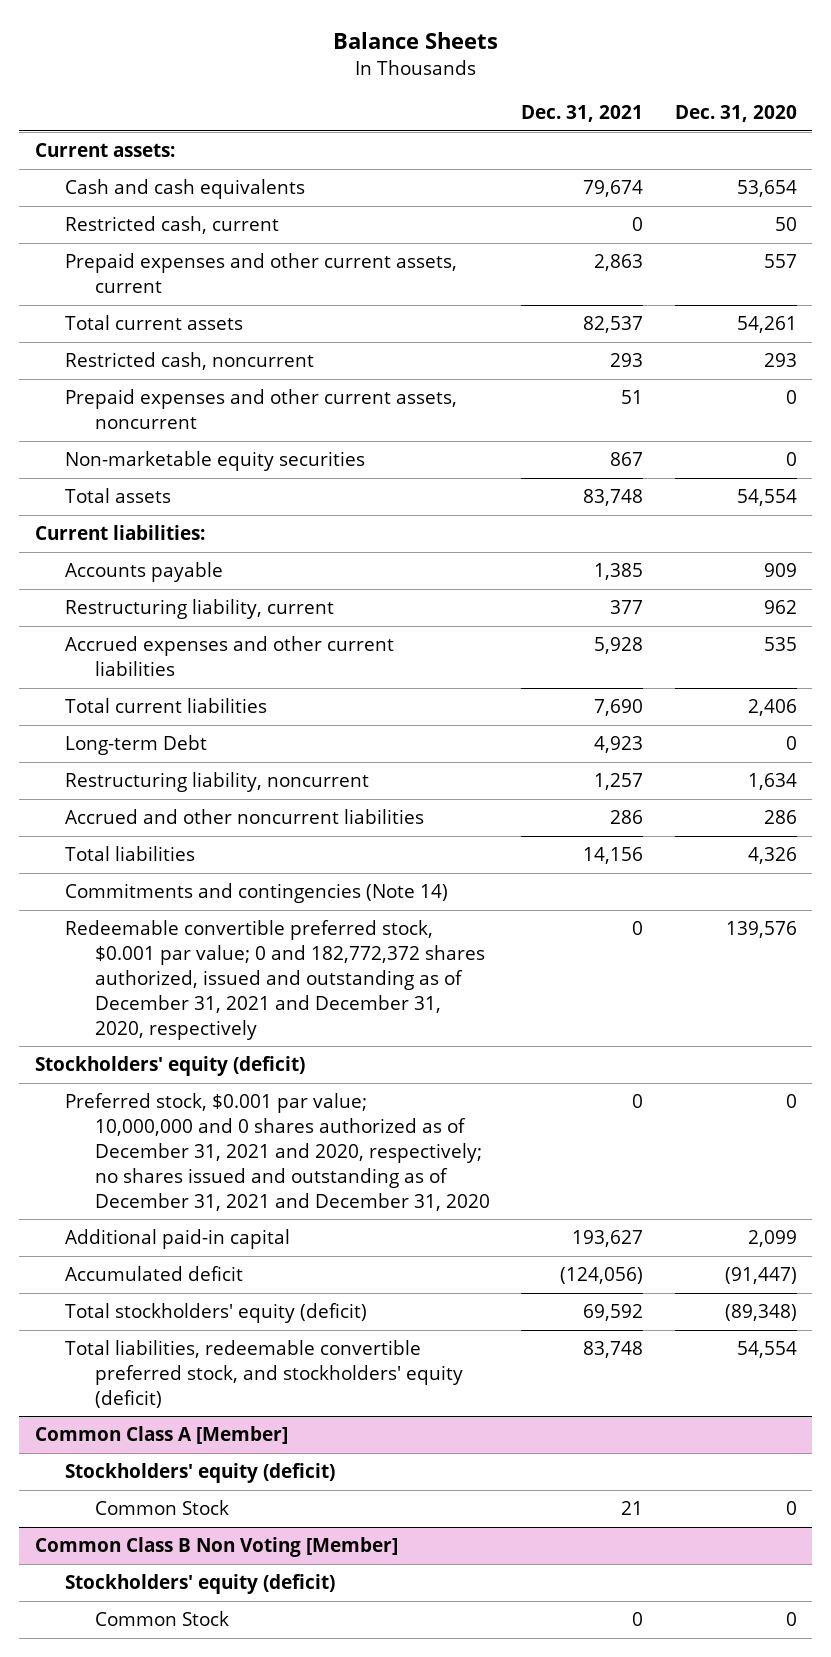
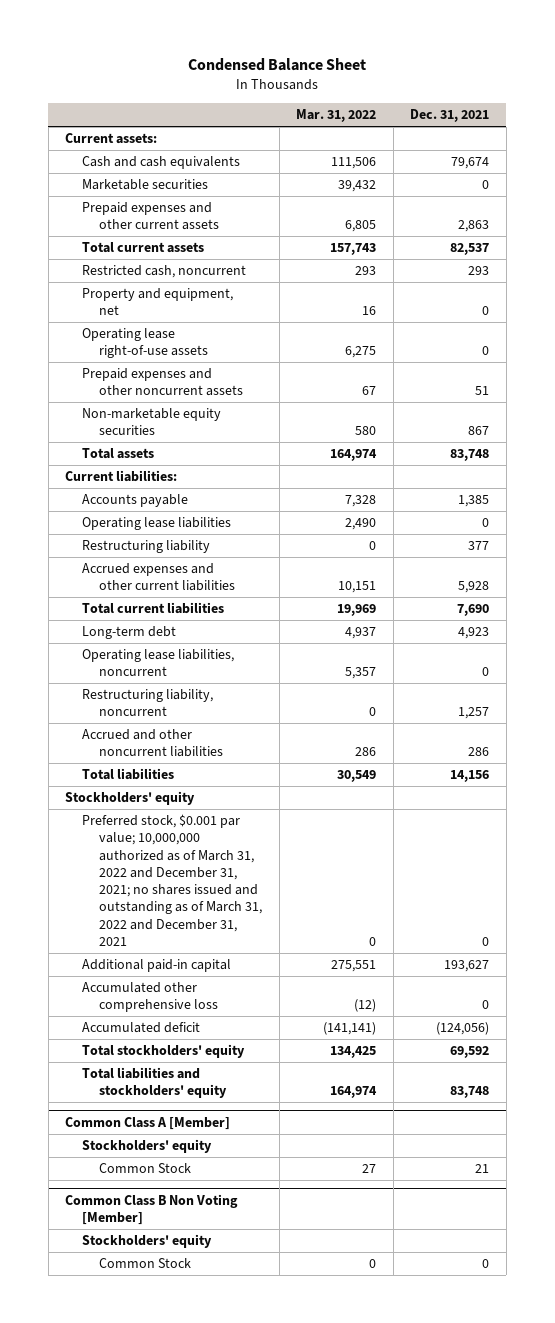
[332,31,498,49] Balance Sheets -> [188,58,367,72] Condensed Balance Sheet
[674,105,797,123] Dec. 31, 2020 -> none
none -> [296,109,377,123] Mar. 31, 2022
[64,216,279,235] Restricted cash, current -> none
none -> [82,179,209,191] Marketable securities
[64,253,457,293] Prepaid expenses and other current assets, current -> [82,202,220,231] Prepaid expenses and other current assets
none -> [82,288,234,316] Property and equipment, net
none -> [82,328,209,359] Operating lease right-of-use assets
[64,389,457,429] Prepaid expenses and other current assets, noncurrent -> [82,368,244,397] Prepaid expenses and other noncurrent assets
none -> [82,517,232,531] Operating lease liabilities
[64,599,334,620] Restructuring liability, current -> [82,540,211,554] Restructuring liability
[64,735,207,756] Long-term Debt -> [82,626,177,640] Long-term debt
none -> [82,649,235,677] Operating lease liabilities, noncurrent
[64,883,448,904] Commitments and contingencies (Note 14) -> none
[64,920,485,1040] Redeemable convertible preferred stock, $0.001 par value; 0 and 182,772,372 shares authorized, issued and outstanding as of December 31, 2021 and December 31, 2020, respectively -> none
[34,1056,305,1077] Stockholders' equity (deficit) -> [65,791,196,806] Stockholders' equity
[64,1093,490,1211] Preferred stock, $0.001 par value; 10,000,000 and 0 shares authorized as of December 31, 2021 and 2020, respectively; no shares issued and outstanding as of December 31, 2021 and December 31, 2020 -> [82,814,263,946] Preferred stock, $0.001 par value; 10,000,000 authorized as of March 31, 2022 and December 31, 2021; no shares issued and outstanding as of March 31, 2022 and December 31, 2021
none -> [82,982,219,1013] Accumulated other comprehensive loss
[64,1303,367,1324] Total stockholders' equity (deficit) -> [82,1044,246,1059] Total stockholders' equity
[64,1340,463,1408] Total liabilities, redeemable convertible preferred stock, and stockholders' equity (deficit) -> [82,1067,228,1099] Total liabilities and stockholders' equity
[64,1463,335,1484] Stockholders' equity (deficit) -> [82,1139,213,1154] Stockholders' equity
[64,1574,335,1595] Stockholders' equity (deficit) -> [82,1234,213,1249] Stockholders' equity

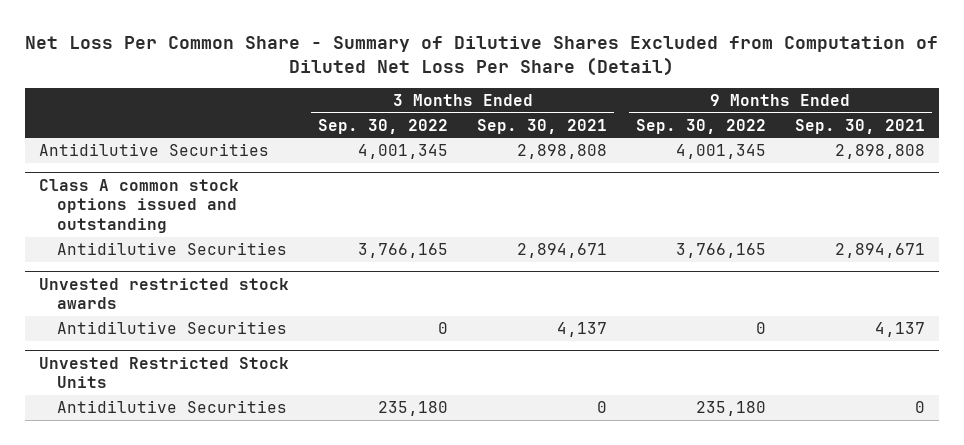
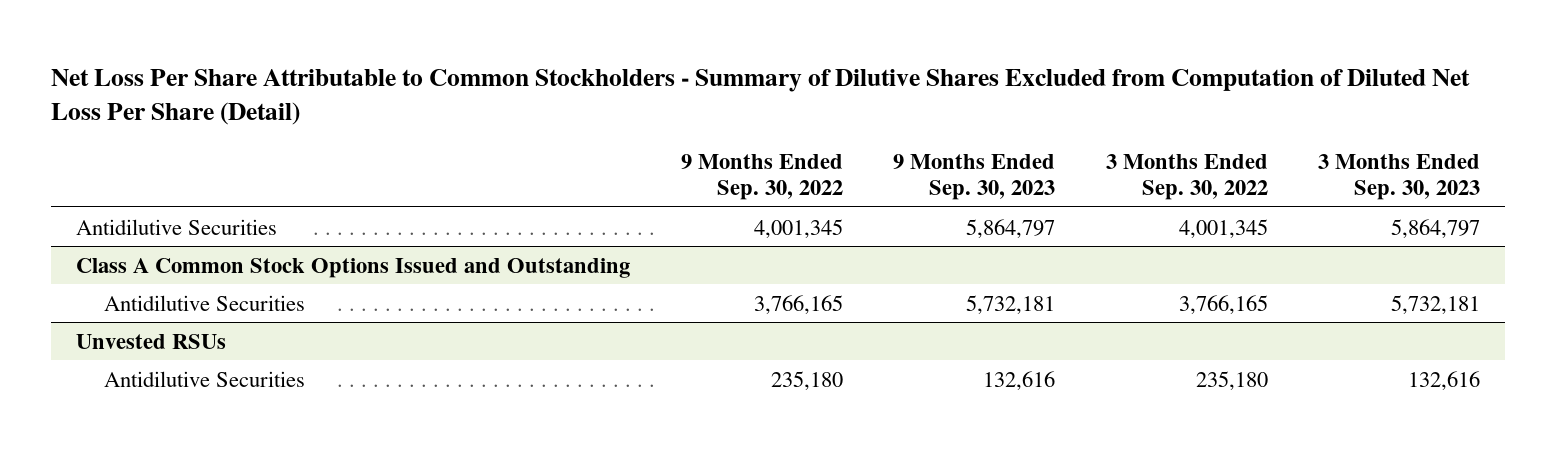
[25,35,939,76] Net Loss Per Common Share - Summary of Dilutive Shares Excluded from Computation of Diluted Net Loss Per Share (Detail) -> [50,68,1470,126] Net Loss Per Share Attributable to Common Stockholders - Summary of Dilutive Shares Excluded from Computation of Diluted Net Loss Per Share (Detail)
[477,118,608,134] Sep. 30, 2021 -> none
[794,118,925,134] Sep. 30, 2021 -> none
none -> [893,153,1056,200] 9 Months Ended Sep. 30, 2023
none -> [1318,153,1481,200] 3 Months Ended Sep. 30, 2023
[39,178,240,234] Class A common stock options issued and outstanding -> [76,257,631,278] Class A Common Stock Options Issued and Outstanding
[39,277,290,310] Unvested restricted stock awards -> none
[56,320,287,334] Antidilutive Securities -> none
[39,356,290,389] Unvested Restricted Stock Units -> [76,333,227,349] Unvested RSUs

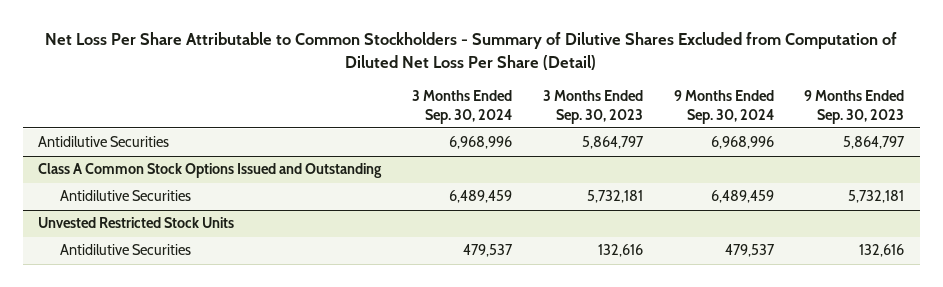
[680,153,843,200] 9 Months Ended Sep. 30, 2022 -> none
[1105,153,1268,200] 3 Months Ended Sep. 30, 2022 -> none
none -> [412,89,513,124] 3 Months Ended Sep. 30, 2024
none -> [673,89,774,124] 9 Months Ended Sep. 30, 2024
[76,333,227,349] Unvested RSUs -> [38,217,235,229] Unvested Restricted Stock Units

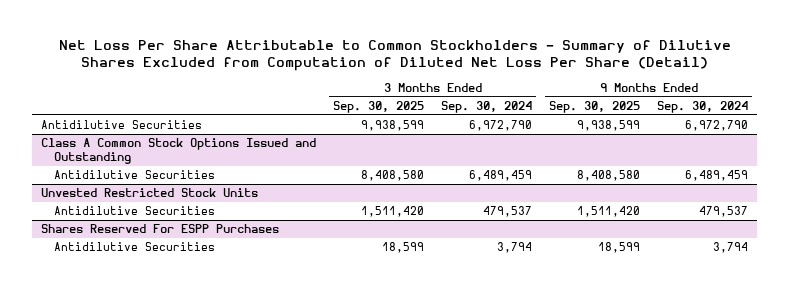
[542,89,643,124] 3 Months Ended Sep. 30, 2023 -> none
[804,89,905,124] 9 Months Ended Sep. 30, 2023 -> none
none -> [332,101,424,114] Sep. 30, 2025
none -> [549,101,641,114] Sep. 30, 2025
[449,136,513,150] 6,968,996 -> [469,120,533,132] 6,972,790
[710,136,774,150] 6,968,996 -> [685,120,749,132] 6,972,790
none -> [40,224,279,234] Shares Reserved For ESPP Purchases
none -> [53,242,215,252] Antidilutive Securities

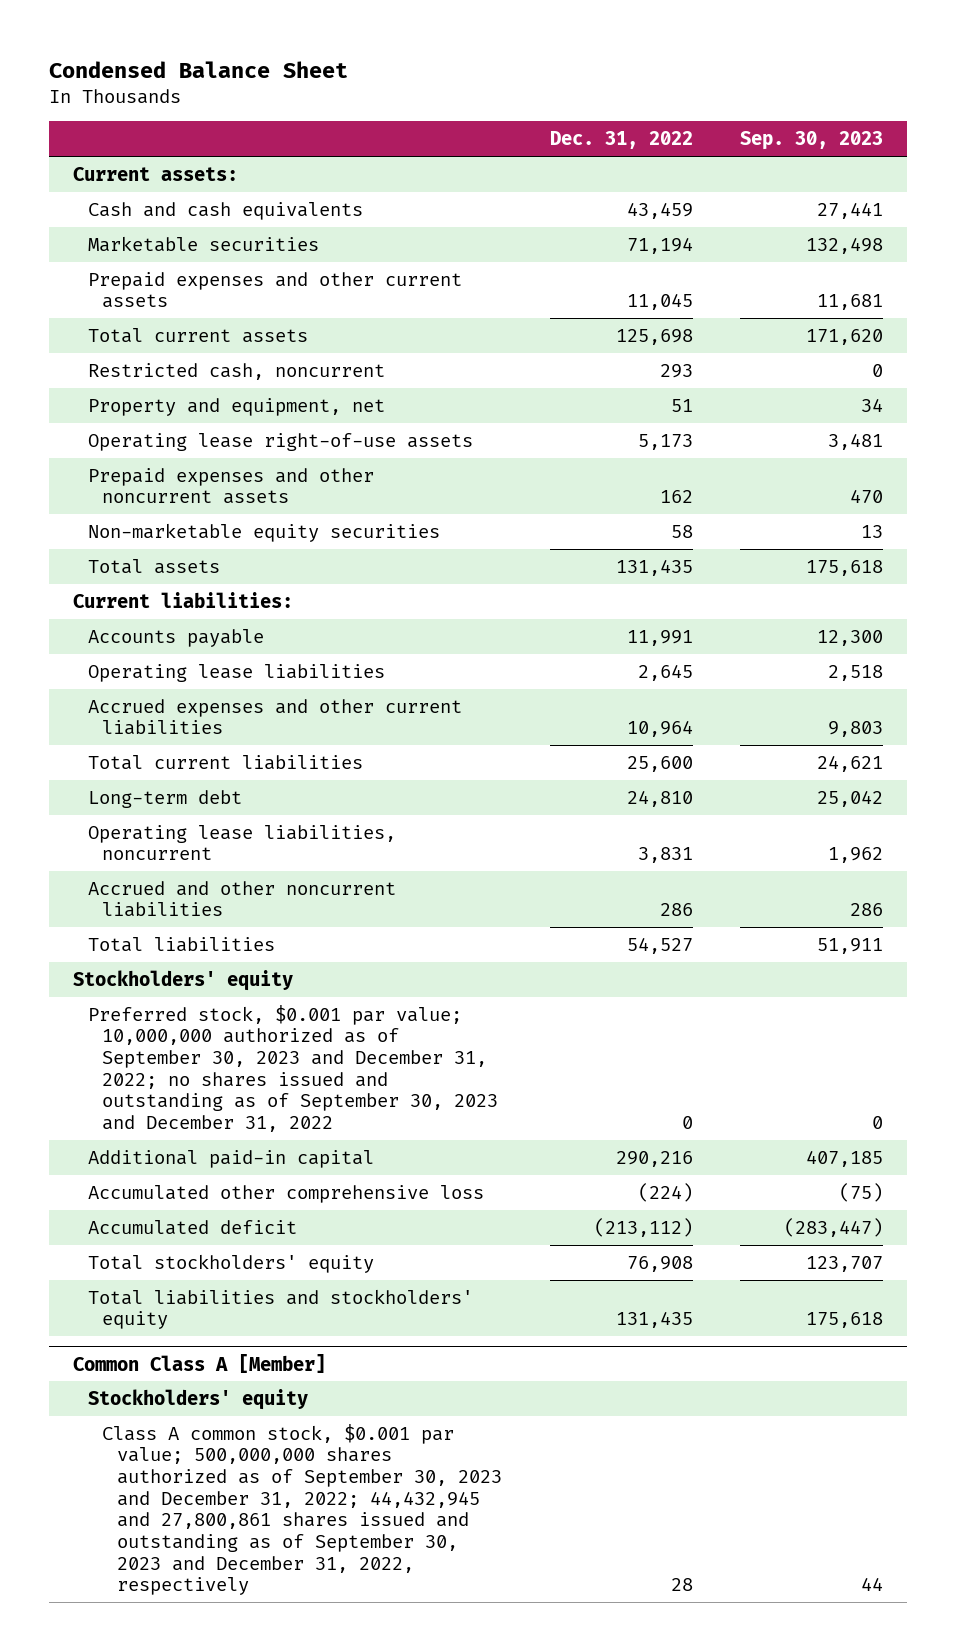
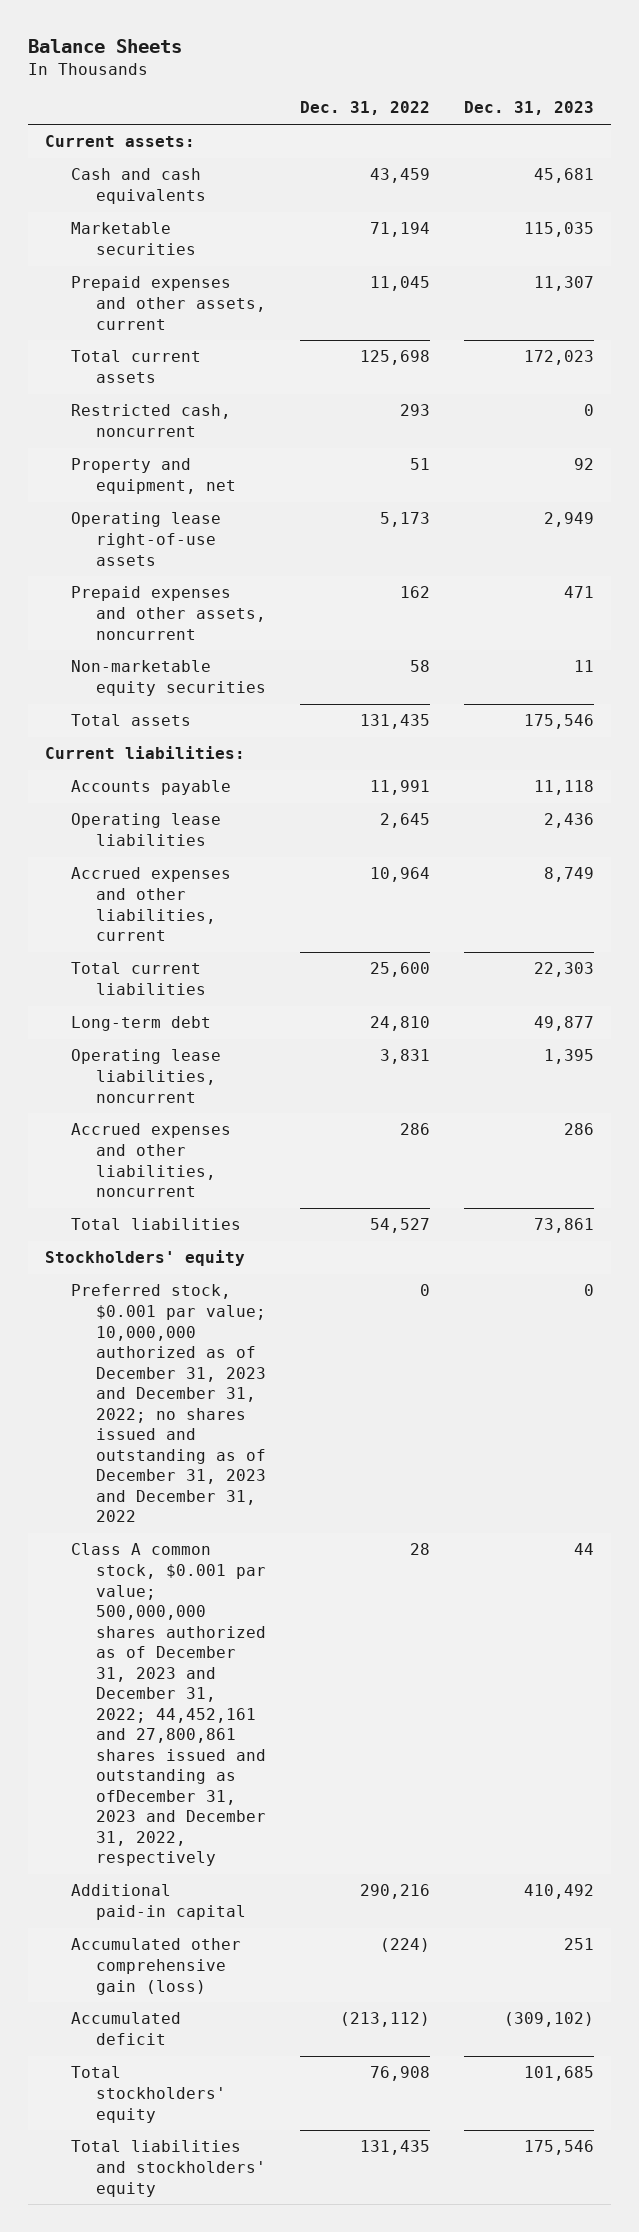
[49,60,349,78] Condensed Balance Sheet -> [28,39,183,54] Balance Sheets
[740,131,884,151] Sep. 30, 2023 -> none
none -> [463,101,594,116] Dec. 31, 2023
[87,271,462,309] Prepaid expenses and other current assets -> [70,276,266,330] Prepaid expenses and other assets, current
[87,467,374,505] Prepaid expenses and other noncurrent assets -> [70,586,266,640] Prepaid expenses and other assets, noncurrent
[87,698,462,736] Accrued expenses and other current liabilities -> [70,867,231,942] Accrued expenses and other liabilities, current
[87,880,396,918] Accrued and other noncurrent liabilities -> [70,1123,231,1198] Accrued expenses and other liabilities, noncurrent
[87,1004,499,1132] Preferred stock, $0.001 par value; 10,000,000 authorized as of September 30, 2023 and December 31, 2022; no shares issued and outstanding as of September 30, 2023 and December 31, 2022 -> [70,1284,266,1523] Preferred stock, $0.001 par value; 10,000,000 authorized as of December 31, 2023 and December 31, 2022; no shares issued and outstanding as of December 31, 2023 and December 31, 2022
none -> [70,1543,266,1867] Class A common stock, $0.001 par value; 500,000,000 shares authorized as of December 31, 2023 and December 31, 2022; 44,452,161 and 27,800,861 shares issued and outstanding as ofDecember 31, 2023 and December 31, 2022, respectively
[87,1184,484,1203] Accumulated other comprehensive loss -> [70,1938,241,1995] Accumulated other comprehensive gain (loss)
[73,1353,327,1373] Common Class A [Member] -> none
[87,1388,308,1410] Stockholders' equity -> none
[102,1423,502,1596] Class A common stock, $0.001 par value; 500,000,000 shares authorized as of September 30, 2023 and December 31, 2022; 44,432,945 and 27,800,861 shares issued and outstanding as of September 30, 2023 and December 31, 2022, respectively -> none

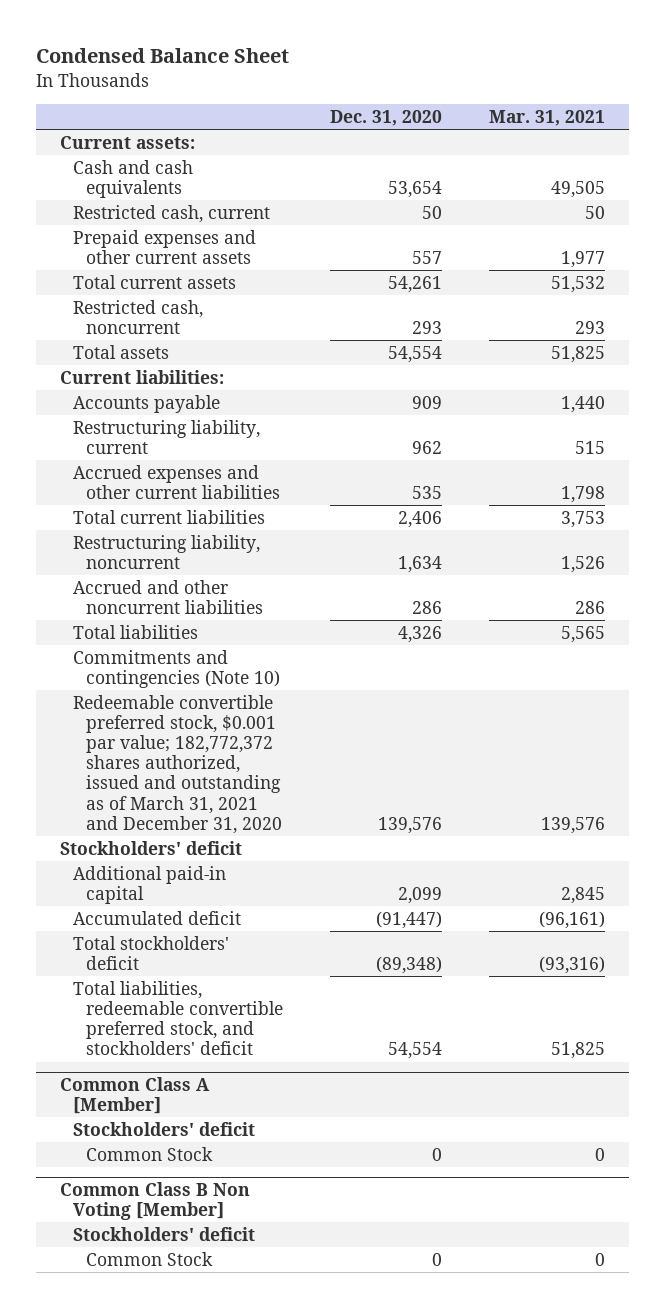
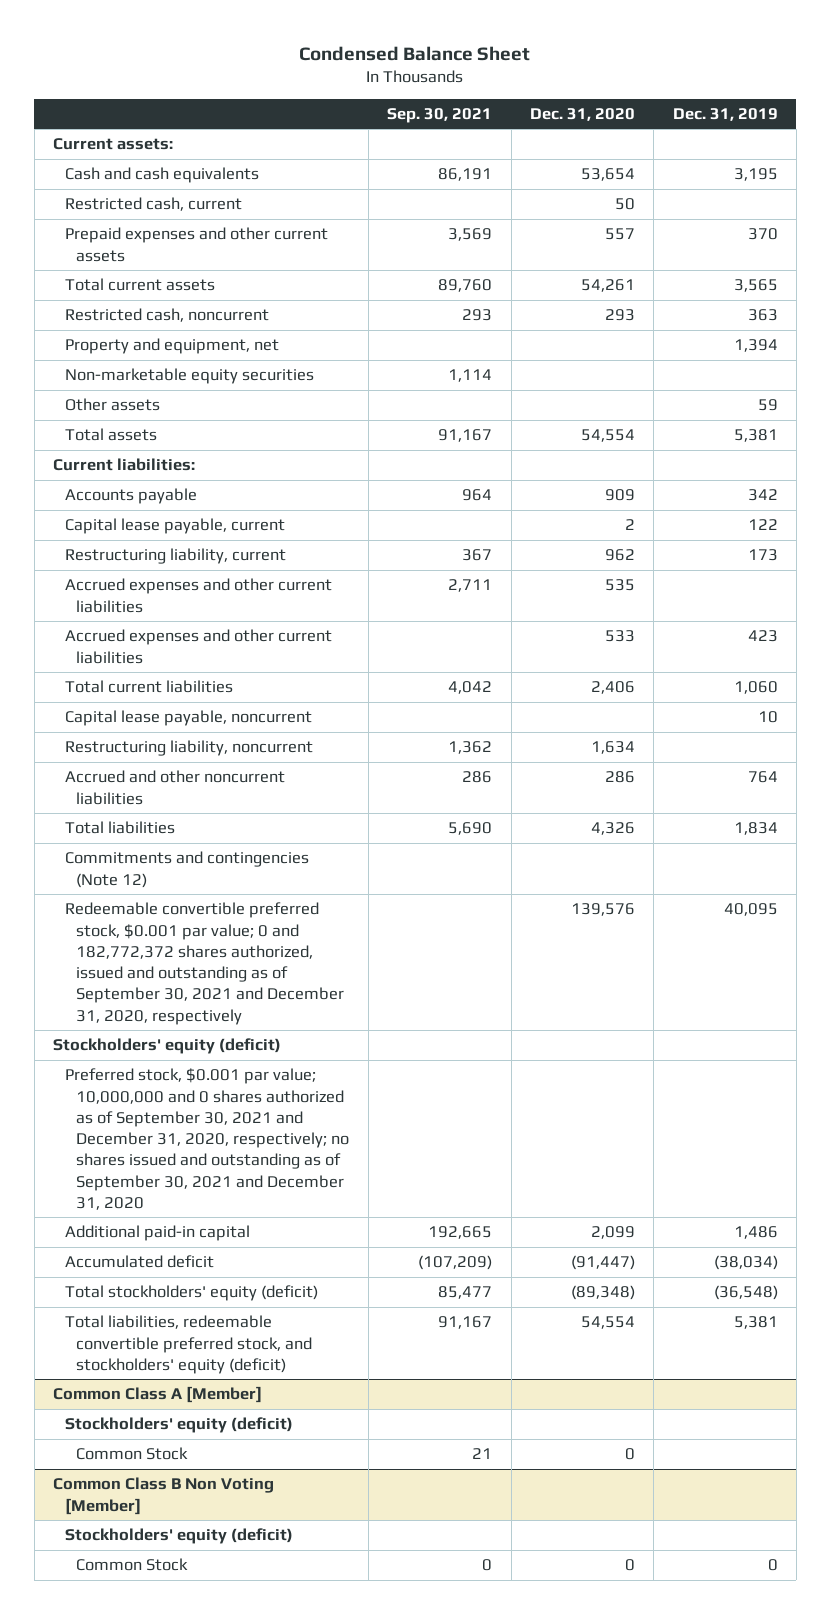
[489,109,606,126] Mar. 31, 2021 -> none
none -> [387,107,493,123] Sep. 30, 2021
none -> [672,107,778,121] Dec. 31, 2019
none -> [64,338,279,355] Property and equipment, net
none -> [64,368,314,385] Non-marketable equity securities
none -> [64,398,160,412] Other assets
none -> [64,518,285,535] Capital lease payable, current
none -> [64,629,332,664] Accrued expenses and other current liabilities
none -> [64,710,312,727] Capital lease payable, noncurrent
[72,649,280,688] Commitments and contingencies (Note 10) -> [64,851,309,888] Commitments and contingencies (Note 12)
[72,694,282,834] Redeemable convertible preferred stock, $0.001 par value; 182,772,372 shares authorized, issued and outstanding as of March 31, 2021 and December 31, 2020 -> [64,902,345,1025] Redeemable convertible preferred stock, $0.001 par value; 0 and 182,772,372 shares authorized, issued and outstanding as of September 30, 2021 and December 31, 2020, respectively
[59,840,242,855] Stockholders' deficit -> [52,1038,281,1055] Stockholders' equity (deficit)
none -> [64,1068,350,1210] Preferred stock, $0.001 par value; 10,000,000 and 0 shares authorized as of September 30, 2021 and December 31, 2020, respectively; no shares issued and outstanding as of September 30, 2021 and December 31, 2020
[72,935,229,970] Total stockholders' deficit -> [64,1285,318,1302] Total stockholders' equity (deficit)
[72,980,283,1056] Total liabilities, redeemable convertible preferred stock, and stockholders' deficit -> [64,1315,313,1374] Total liabilities, redeemable convertible preferred stock, and stockholders' equity (deficit)
[72,1121,255,1136] Stockholders' deficit -> [64,1417,293,1434] Stockholders' equity (deficit)
[72,1226,255,1241] Stockholders' deficit -> [64,1528,293,1545] Stockholders' equity (deficit)

